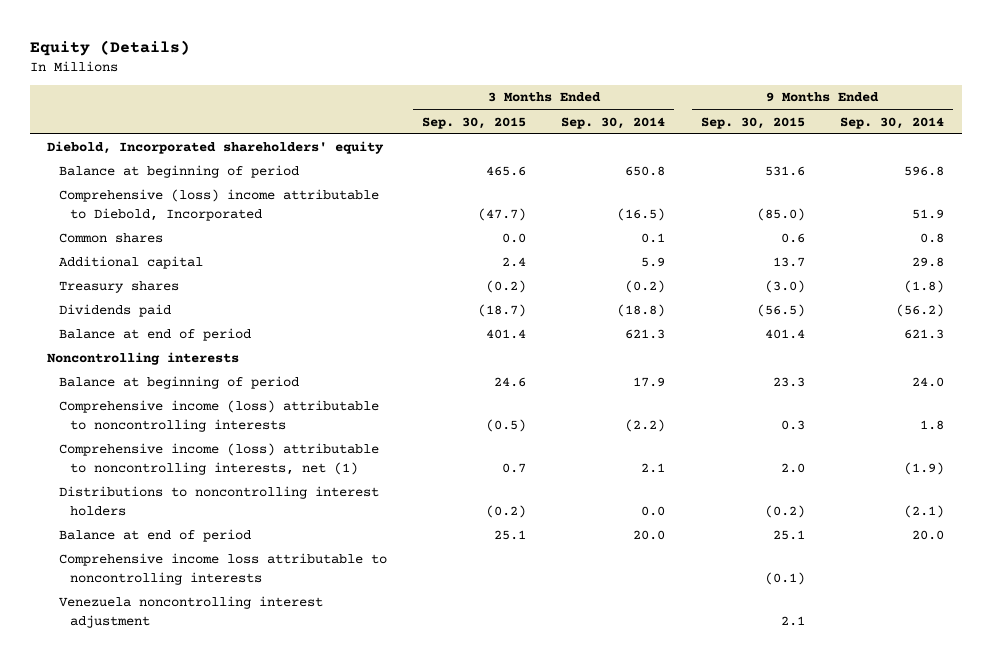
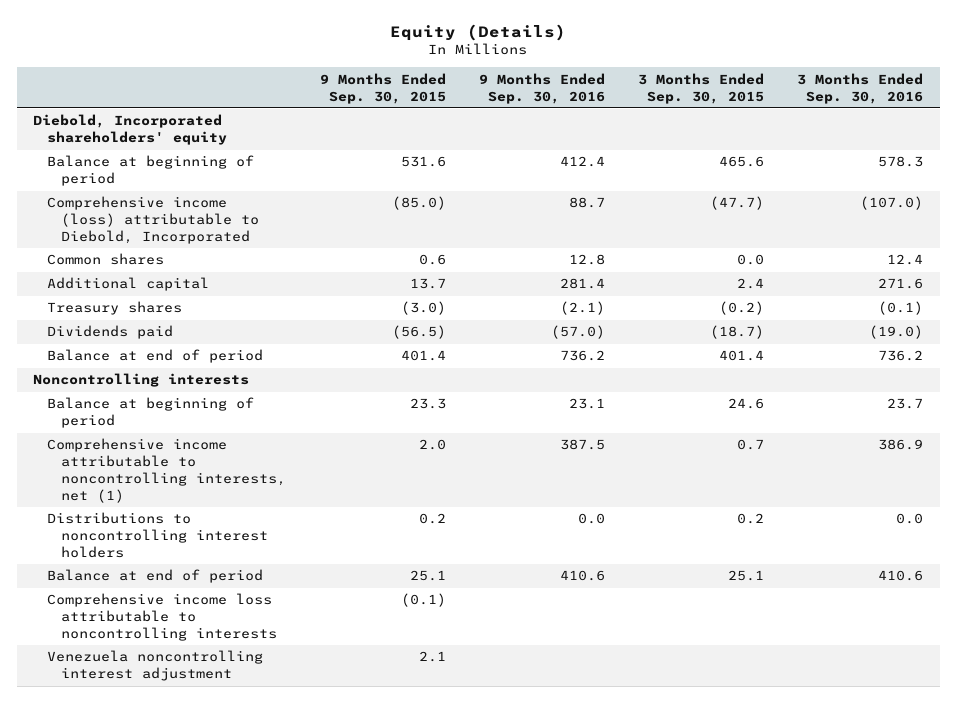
[561,116,666,129] Sep. 30, 2014 -> none
[839,116,944,129] Sep. 30, 2014 -> none
none -> [478,72,605,104] 9 Months Ended Sep. 30, 2016
none -> [797,72,924,104] 3 Months Ended Sep. 30, 2016
[58,189,379,221] Comprehensive (loss) income attributable to Diebold, Incorporated -> [47,196,260,245] Comprehensive income (loss) attributable to Diebold, Incorporated
[58,400,379,432] Comprehensive income (loss) attributable to noncontrolling interests -> none
[58,443,379,475] Comprehensive income (loss) attributable to noncontrolling interests, net (1) -> [47,438,287,503] Comprehensive income attributable to noncontrolling interests, net (1)
[486,504,527,518] (0.2) -> [736,513,764,525] 0.2
[764,504,805,518] (0.2) -> [418,513,446,525] 0.2

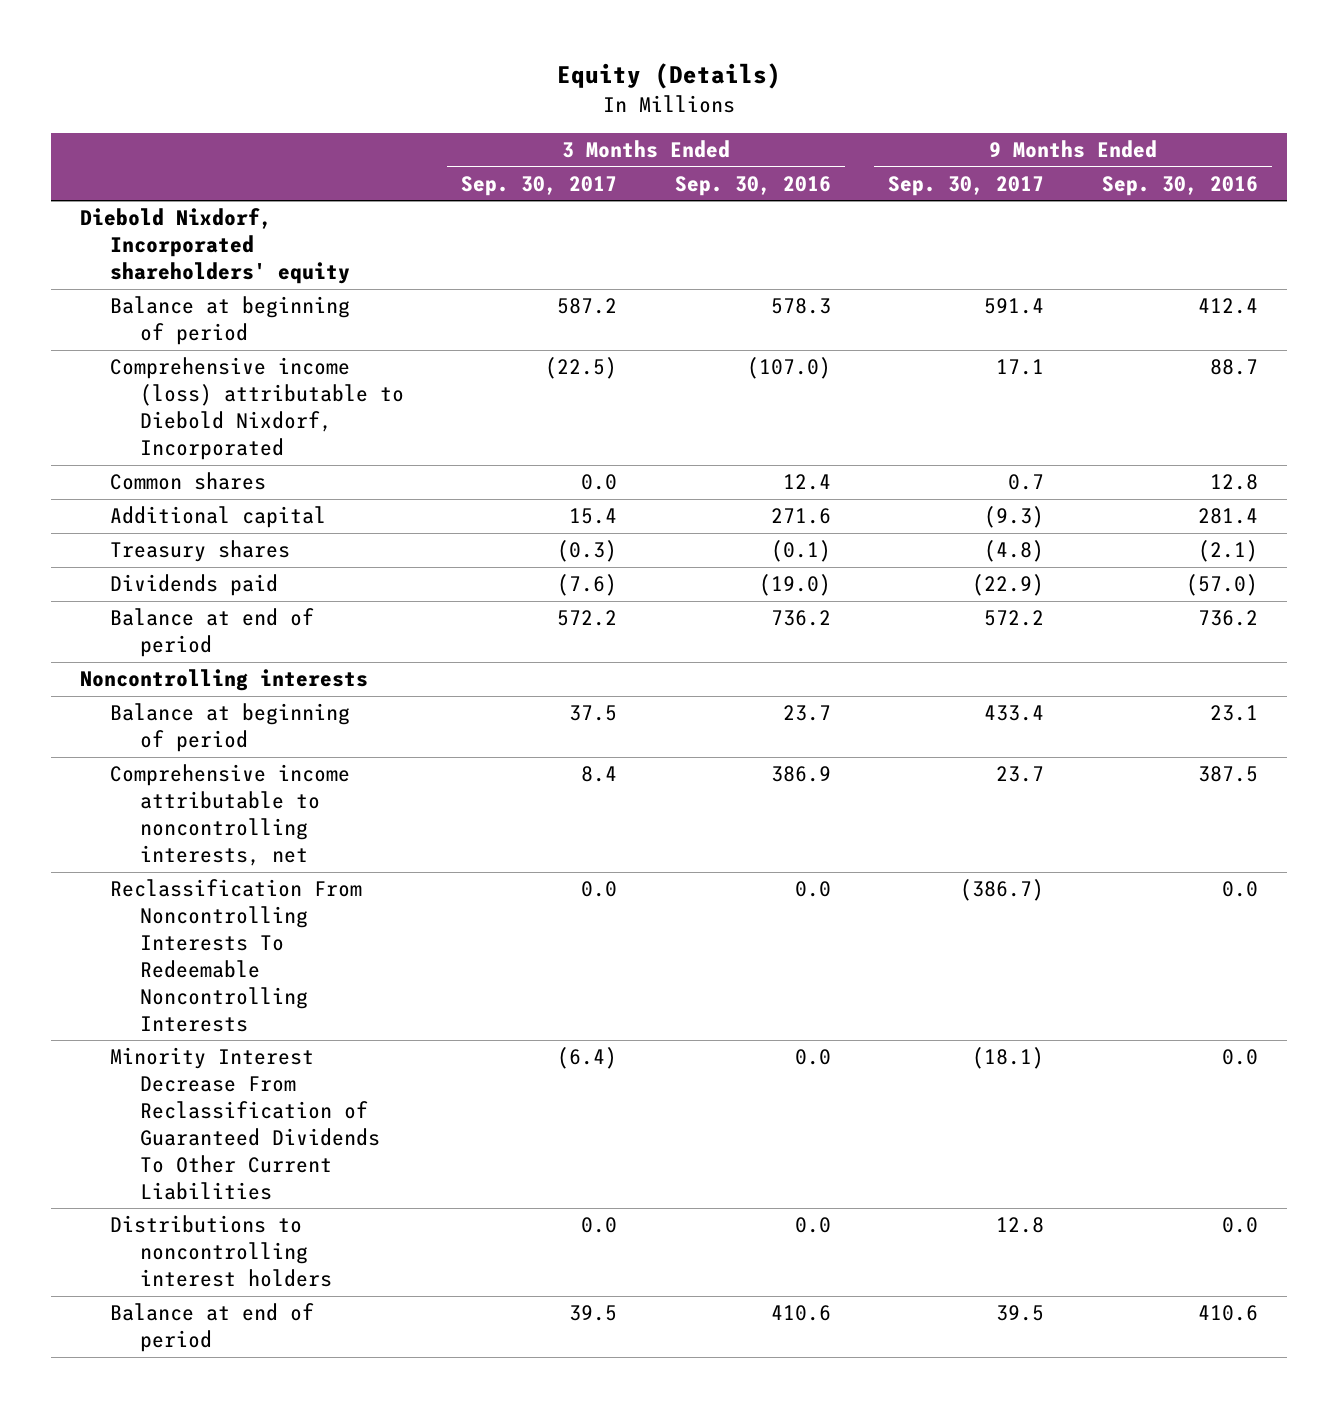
[319,72,446,104] 9 Months Ended Sep. 30, 2015 -> none
[637,72,764,104] 3 Months Ended Sep. 30, 2015 -> none
none -> [461,175,618,196] Sep. 30, 2017
none -> [888,175,1045,196] Sep. 30, 2017
[33,114,228,146] Diebold, Incorporated shareholders' equity -> [79,208,350,285] Diebold Nixdorf, Incorporated shareholders' equity
[47,196,260,245] Comprehensive income (loss) attributable to Diebold, Incorporated -> [109,357,404,460] Comprehensive income (loss) attributable to Diebold Nixdorf, Incorporated
[47,438,287,503] Comprehensive income attributable to noncontrolling interests, net (1) -> [109,764,350,866] Comprehensive income attributable to noncontrolling interests, net
none -> [109,879,362,1032] Reclassification From Noncontrolling Interests To Redeemable Noncontrolling Interests
none -> [109,1047,380,1200] Minority Interest Decrease From Reclassification of Guaranteed Dividends To Other Current Liabilities
[47,593,278,642] Comprehensive income loss attributable to noncontrolling interests -> none
[47,650,264,682] Venezuela noncontrolling interest adjustment -> none

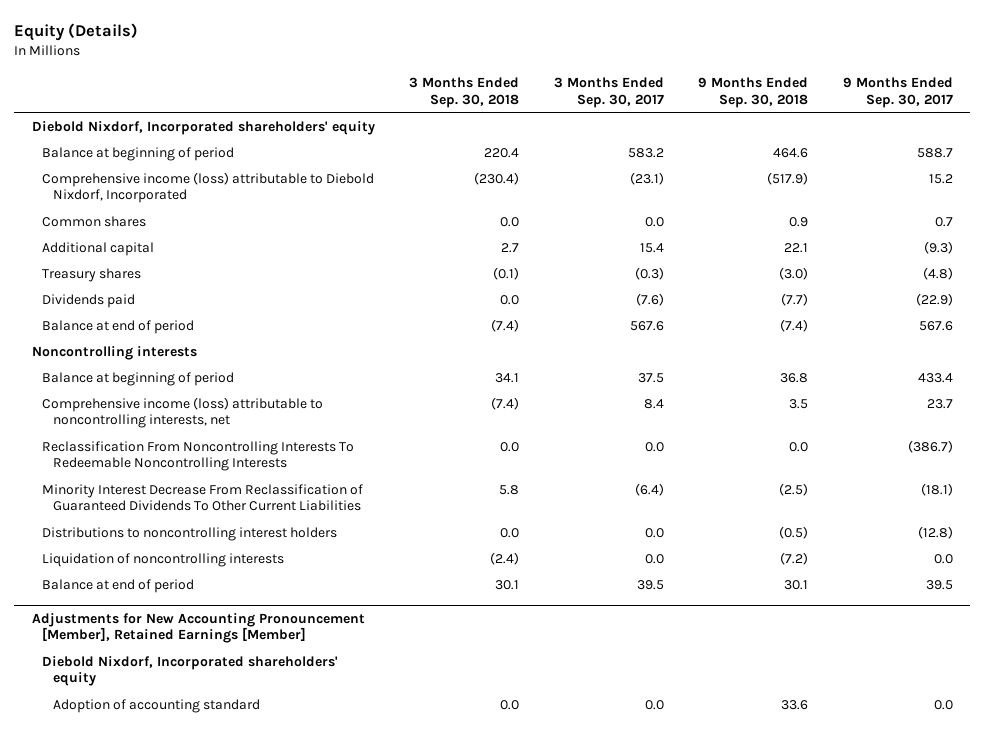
[674,175,831,196] Sep. 30, 2016 -> none
[1101,175,1258,196] Sep. 30, 2016 -> none
none -> [409,77,520,108] 3 Months Ended Sep. 30, 2018
none -> [698,77,809,108] 9 Months Ended Sep. 30, 2018
[557,298,618,315] 587.2 -> [627,147,664,158] 583.2
[984,298,1045,315] 591.4 -> [917,147,954,158] 588.7
[545,357,618,380] (22.5) -> [629,171,664,185] (23.1)
[996,359,1045,376] 17.1 -> [929,173,954,184] 15.2
[557,610,618,627] 572.2 -> [629,320,664,331] 567.6
[984,610,1045,627] 572.2 -> [919,320,954,331] 567.6
[109,764,350,866] Comprehensive income attributable to noncontrolling interests, net -> [42,396,324,429] Comprehensive income (loss) attributable to noncontrolling interests, net
[996,1217,1045,1234] 12.8 -> [918,525,954,539] (12.8)
none -> [42,552,285,567] Liquidation of noncontrolling interests
none -> [31,612,365,644] Adjustments for New Accounting Pronouncement [Member], Retained Earnings [Member]
none -> [42,655,339,687] Diebold Nixdorf, Incorporated shareholders' equity
none -> [53,698,261,713] Adoption of accounting standard

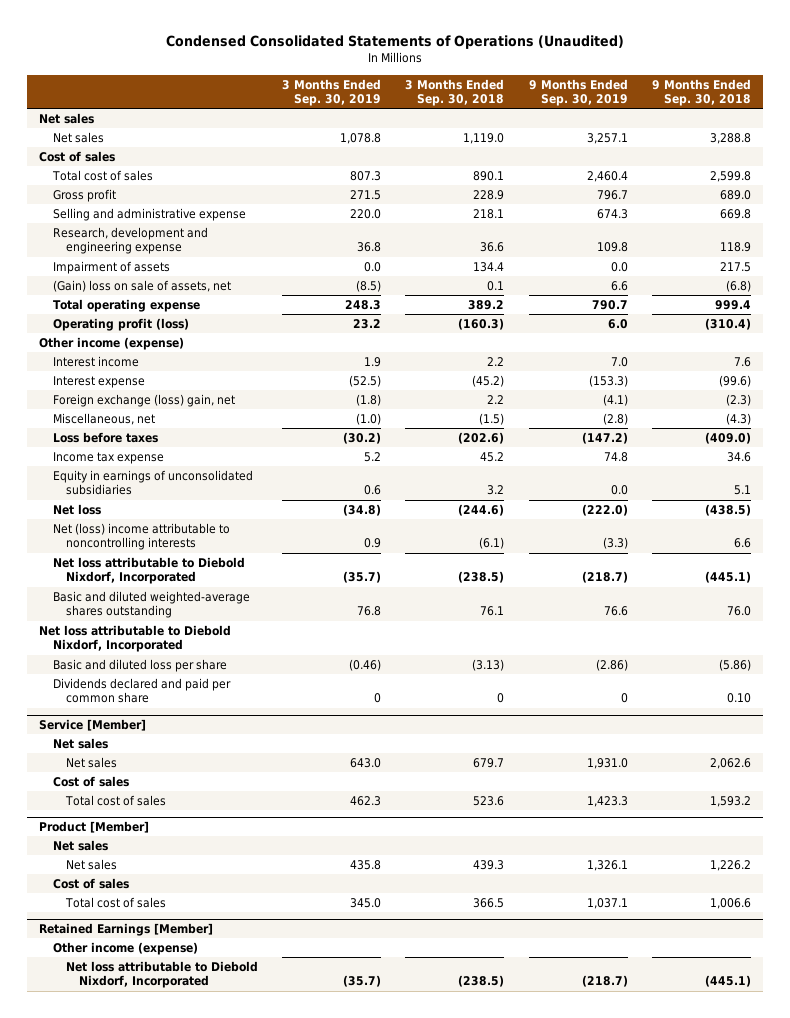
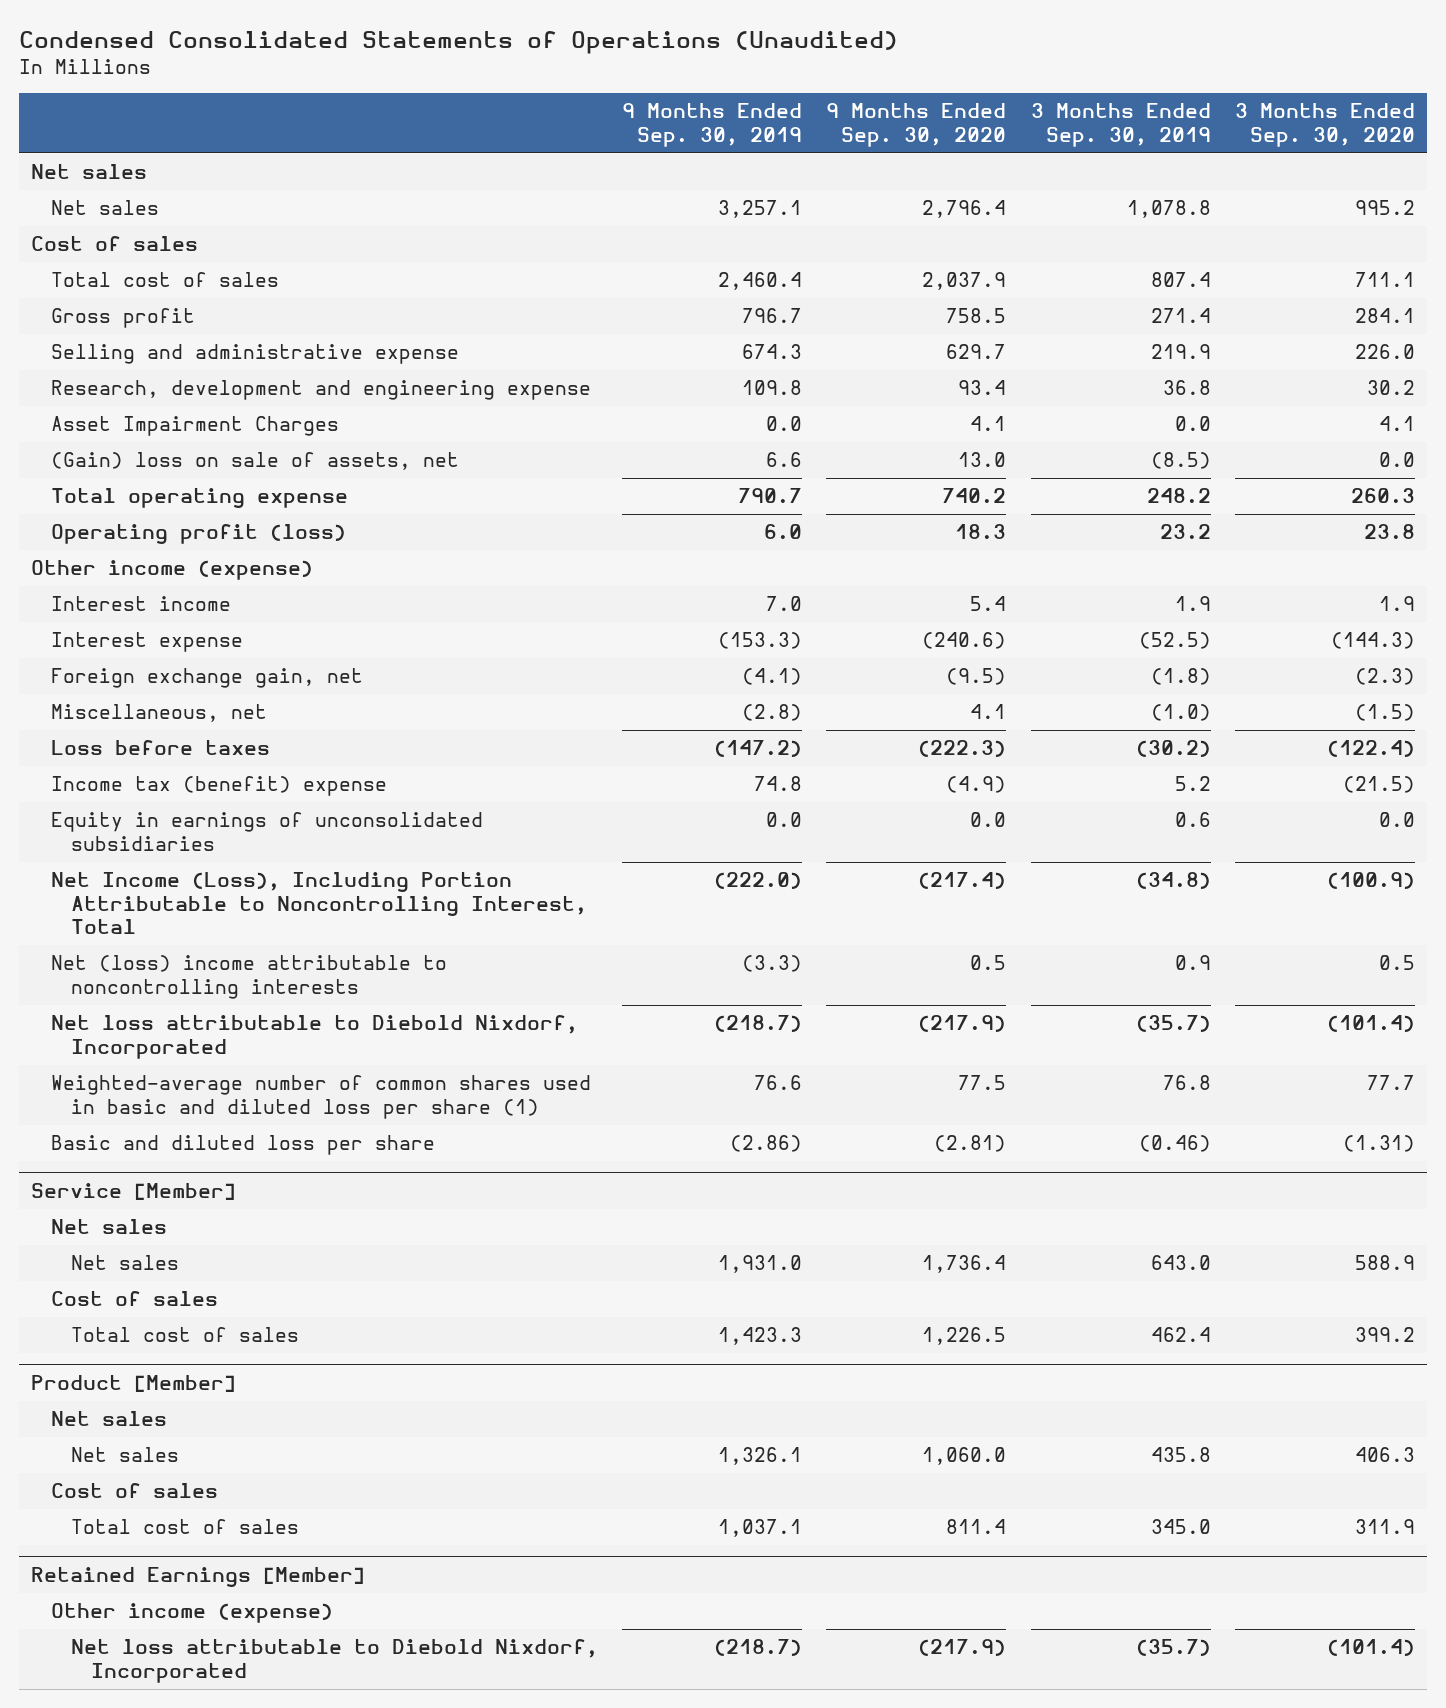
[405,78,505,106] 3 Months Ended Sep. 30, 2018 -> none
[652,78,752,106] 9 Months Ended Sep. 30, 2018 -> none
none -> [826,103,1007,147] 9 Months Ended Sep. 30, 2020
none -> [1234,103,1415,147] 3 Months Ended Sep. 30, 2020
[349,171,381,182] 807.3 -> [1150,272,1211,288] 807.4
[349,190,381,201] 271.5 -> [1150,308,1211,324] 271.4
[349,209,381,220] 220.0 -> [1150,344,1211,360] 219.9
[52,261,170,275] Impairment of assets -> [51,416,340,437] Asset Impairment Charges
[344,300,381,311] 248.3 -> [1146,488,1211,504] 248.2
[52,394,235,408] Foreign exchange (loss) gain, net -> [51,668,364,689] Foreign exchange gain, net
[52,452,164,465] Income tax expense -> [51,776,388,797] Income tax (benefit) expense
[52,504,101,516] Net loss -> [51,872,588,935] Net Income (Loss), Including Portion Attributable to Noncontrolling Interest, Total
[39,625,232,653] Net loss attributable to Diebold Nixdorf, Incorporated -> none
[52,591,250,619] Basic and diluted weighted-average shares outstanding -> [51,1075,592,1119] Weighted-average number of common shares used in basic and diluted loss per share (1)
[52,678,231,704] Dividends declared and paid per common share -> none
[349,796,381,807] 462.3 -> [1150,1327,1211,1343] 462.4

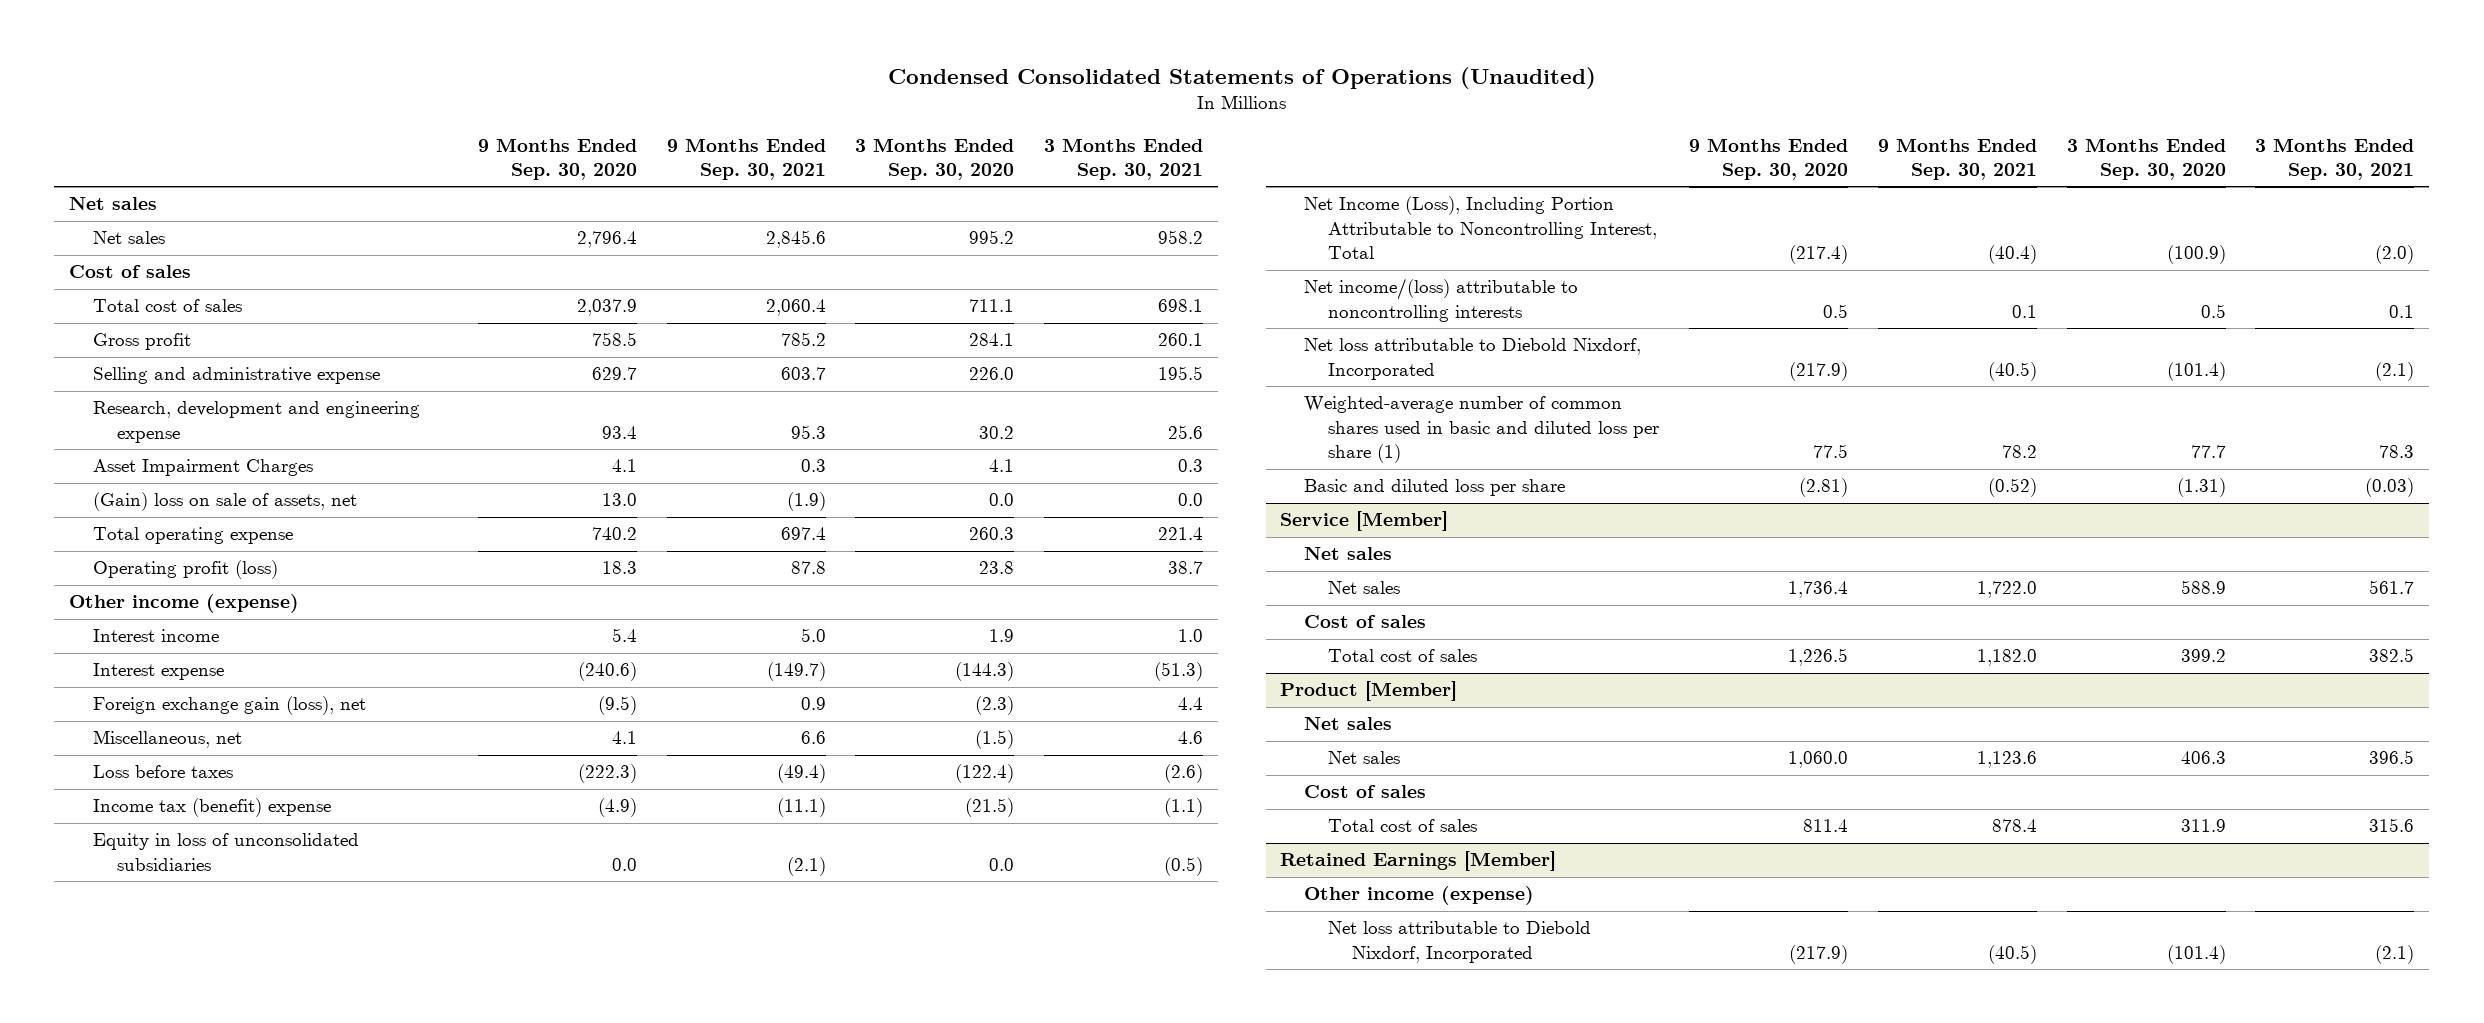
[622,103,803,147] 9 Months Ended Sep. 30, 2019 -> none
[1030,103,1211,147] 3 Months Ended Sep. 30, 2019 -> none
none -> [666,137,826,181] 9 Months Ended Sep. 30, 2021
none -> [1044,137,1204,181] 3 Months Ended Sep. 30, 2021
[51,668,364,689] Foreign exchange gain, net -> [93,696,367,716] Foreign exchange gain (loss), net
[51,812,484,851] Equity in earnings of unconsolidated subsidiaries -> [93,833,360,871] Equity in loss of unconsolidated subsidiaries
[51,955,448,999] Net (loss) income attributable to noncontrolling interests -> [1304,278,1579,322] Net income/(loss) attributable to noncontrolling interests

